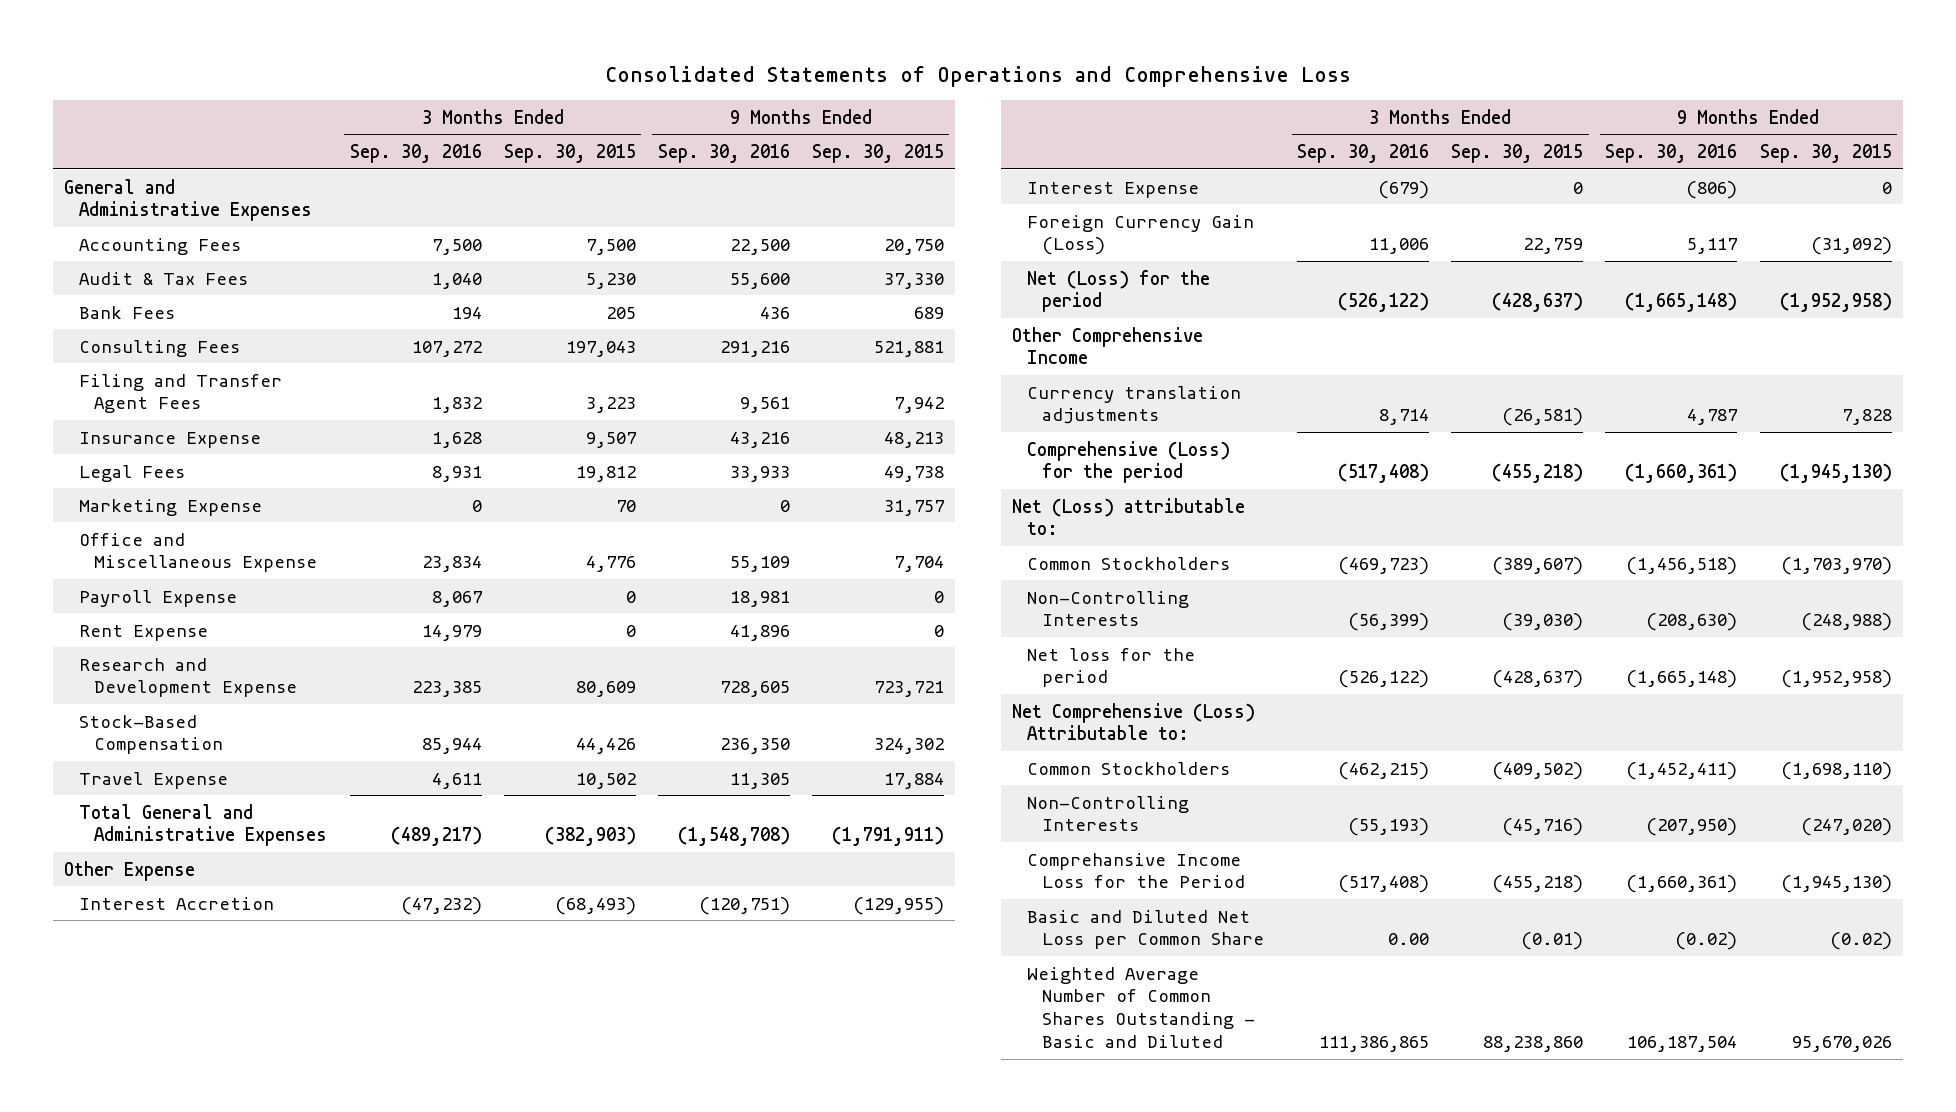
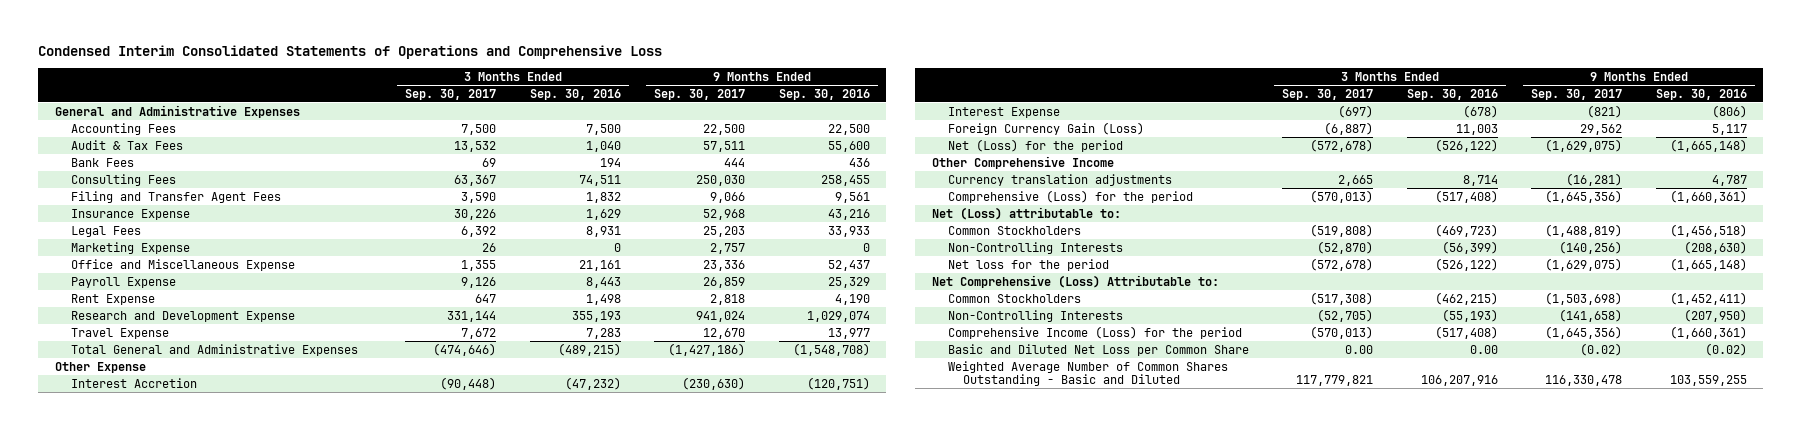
[604,65,1351,87] Consolidated Statements of Operations and Comprehensive Loss -> [38,45,663,60] Condensed Interim Consolidated Statements of Operations and Comprehensive Loss
[503,144,636,164] Sep. 30, 2015 -> none
[811,144,944,164] Sep. 30, 2015 -> none
none -> [405,88,497,100] Sep. 30, 2017
none -> [654,88,746,100] Sep. 30, 2017
[411,340,482,357] 107,272 -> [578,174,621,186] 74,511
[719,340,790,357] 291,216 -> [820,174,870,186] 258,455
[431,431,482,448] 1,628 -> [585,208,621,220] 1,629
[79,714,224,755] Stock-Based Compensation -> none
[421,556,482,573] 23,834 -> [578,259,621,271] 21,161
[729,556,790,573] 55,109 -> [827,259,870,271] 52,437
[431,590,482,607] 8,067 -> [585,276,621,288] 8,443
[729,590,790,607] 18,981 -> [827,276,870,288] 25,329
[421,624,482,641] 14,979 -> [585,293,621,305] 1,498
[729,624,790,641] 41,896 -> [834,293,870,305] 4,190
[411,681,482,698] 223,385 -> [571,310,621,322] 355,193
[719,681,790,698] 728,605 -> [806,310,870,322] 1,029,074
[431,772,482,789] 4,611 -> [585,327,621,339] 7,283
[729,772,790,789] 11,305 -> [827,327,870,339] 13,977
[390,826,482,847] (489,217) -> [557,342,621,356] (489,215)
[1378,180,1430,199] (679) -> [1462,104,1498,118] (678)
[1369,238,1430,255] 11,006 -> [1455,123,1498,135] 11,003
[1027,852,1246,889] Comprehansive Income Loss for the Period -> [947,325,1242,339] Comprehensive Income (Loss) for the period
[1319,1036,1430,1053] 111,386,865 -> [1420,375,1498,387] 106,207,916
[1627,1036,1738,1053] 106,187,504 -> [1669,375,1747,387] 103,559,255

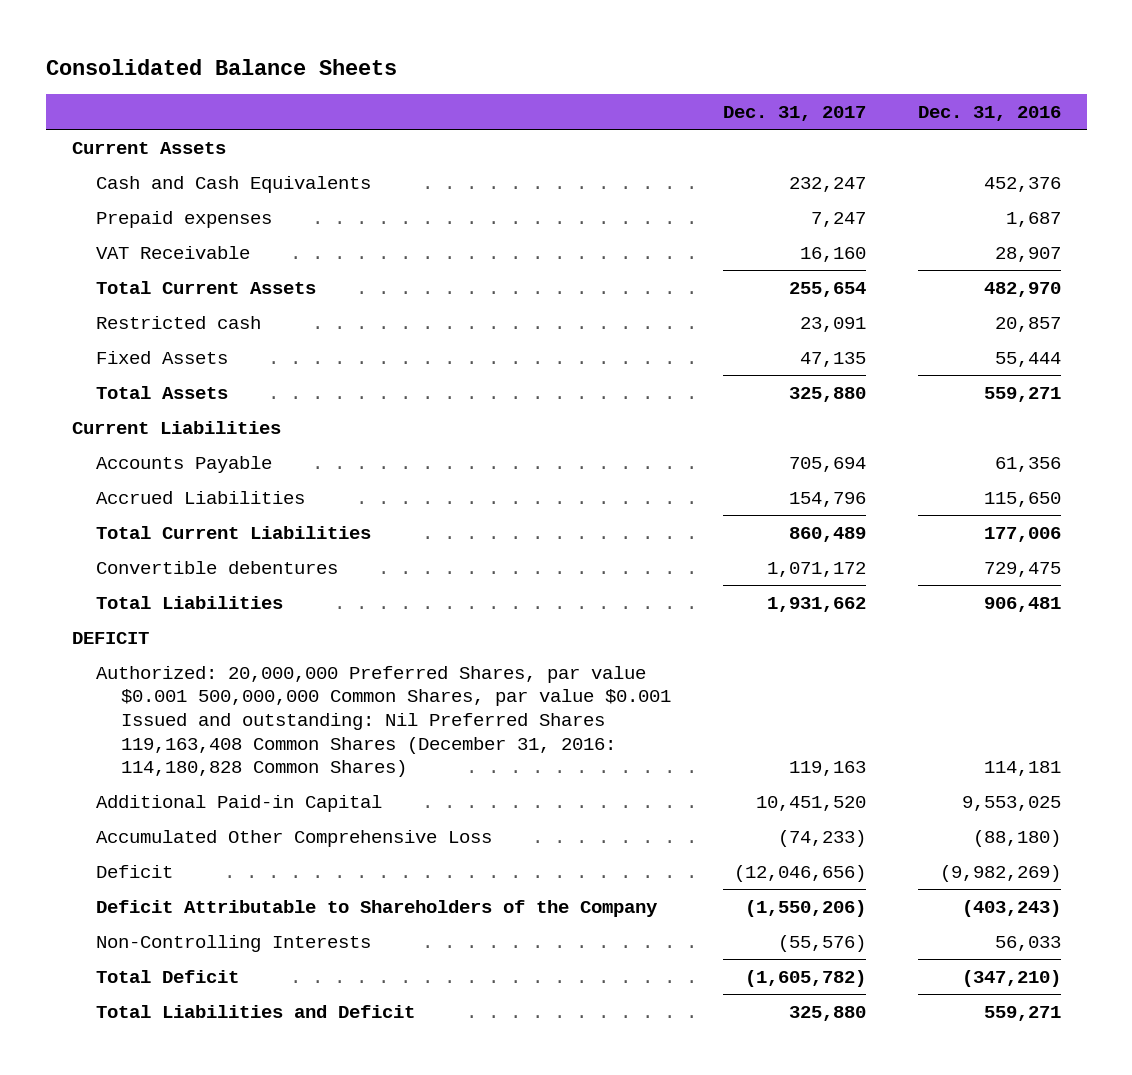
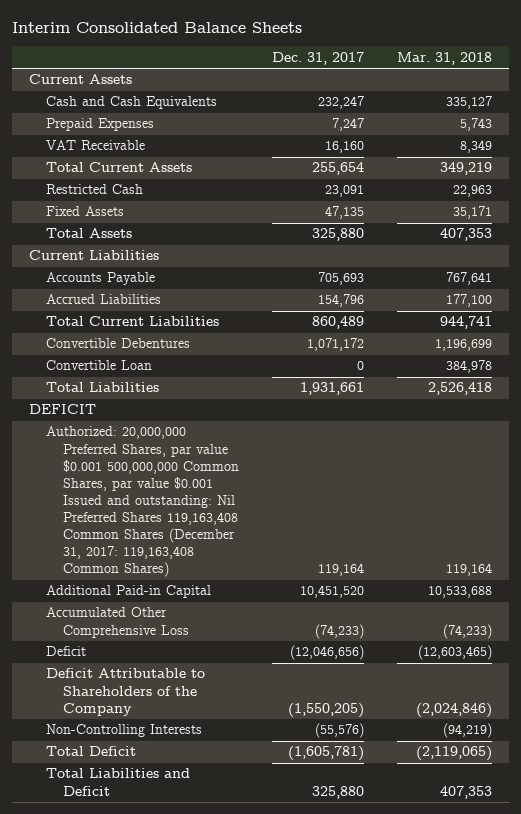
[45,59,397,76] Consolidated Balance Sheets -> [12,21,303,33] Interim Consolidated Balance Sheets
[917,106,1061,122] Dec. 31, 2016 -> none
none -> [397,51,493,65] Mar. 31, 2018
[96,210,273,228] Prepaid expenses -> [45,118,154,132] Prepaid Expenses
[96,315,262,329] Restricted cash -> [45,184,143,195] Restricted Cash
[788,456,866,472] 705,694 -> [317,272,364,286] 705,693
[96,560,339,574] Convertible debentures -> [45,338,190,349] Convertible Debentures
none -> [45,360,152,371] Convertible Loan
[766,596,866,612] 1,931,662 -> [299,382,364,396] 1,931,661
[96,665,672,778] Authorized: 20,000,000 Preferred Shares, par value $0.001 500,000,000 Common Shares, par value $0.001 Issued and outstanding: Nil Preferred Shares 119,163,408 Common Shares (December 31, 2016: 114,180,828 Common Shares) -> [45,426,239,578] Authorized: 20,000,000 Preferred Shares, par value $0.001 500,000,000 Common Shares, par value $0.001 Issued and outstanding: Nil Preferred Shares 119,163,408 Common Shares (December 31, 2017: 119,163,408 Common Shares)
[788,761,866,777] 119,163 -> [317,563,364,577] 119,164
[744,899,866,917] (1,550,206) -> [287,702,364,718] (1,550,205)
[744,969,866,987] (1,605,782) -> [287,746,364,762] (1,605,781)

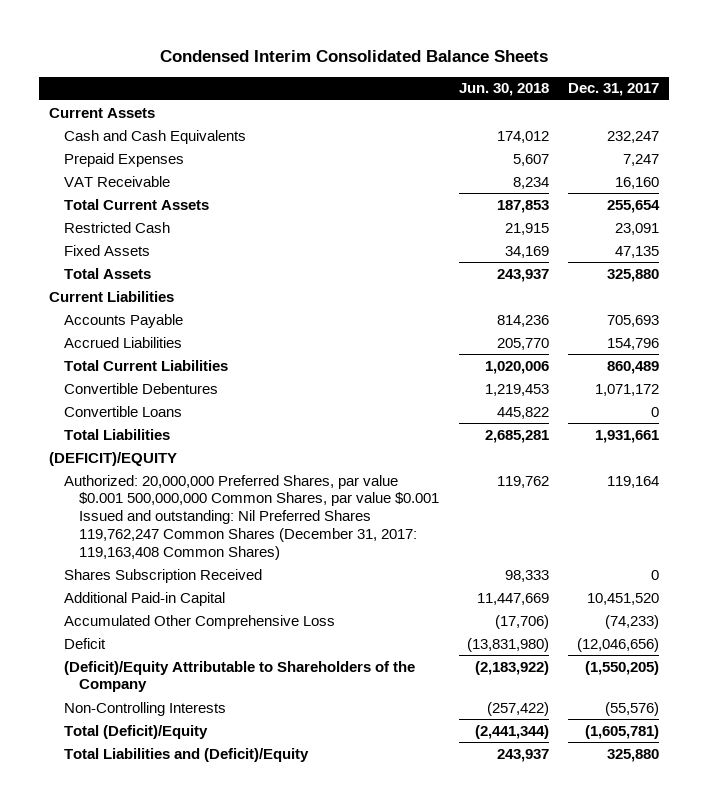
[12,21,303,33] Interim Consolidated Balance Sheets -> [159,49,548,62] Condensed Interim Consolidated Balance Sheets
[397,51,493,65] Mar. 31, 2018 -> none
none -> [458,83,549,97] Jun. 30, 2018
[45,360,152,371] Convertible Loan -> [63,405,182,417] Convertible Loans
[28,404,96,415] DEFICIT -> [48,451,177,466] (DEFICIT)/EQUITY
[45,426,239,578] Authorized: 20,000,000 Preferred Shares, par value $0.001 500,000,000 Common Shares, par value $0.001 Issued and outstanding: Nil Preferred Shares 119,163,408 Common Shares (December 31, 2017: 119,163,408 Common Shares) -> [63,474,440,560] Authorized: 20,000,000 Preferred Shares, par value $0.001 500,000,000 Common Shares, par value $0.001 Issued and outstanding: Nil Preferred Shares 119,762,247 Common Shares (December 31, 2017: 119,163,408 Common Shares)
none -> [63,568,262,583] Shares Subscription Received
[45,668,205,716] Deficit Attributable to Shareholders of the Company -> [63,660,415,693] (Deficit)/Equity Attributable to Shareholders of the Company
[45,746,136,757] Total Deficit -> [63,724,208,739] Total (Deficit)/Equity
[45,768,190,796] Total Liabilities and Deficit -> [63,747,309,762] Total Liabilities and (Deficit)/Equity

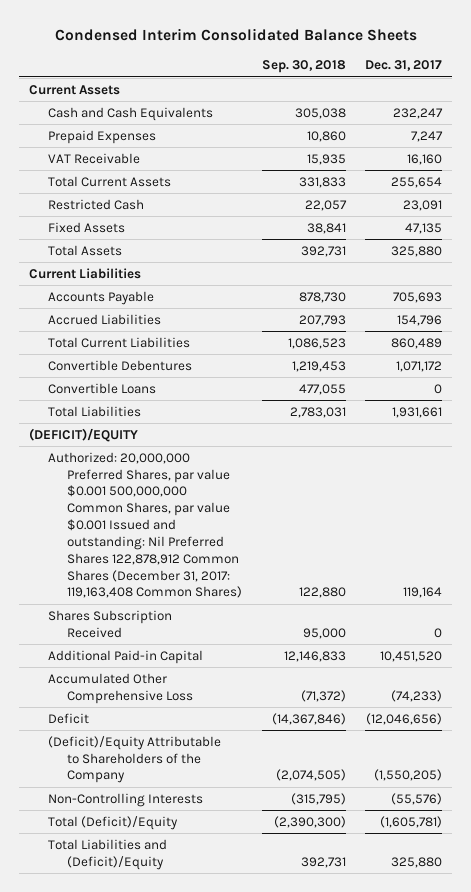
[458,83,549,97] Jun. 30, 2018 -> none
none -> [261,60,346,74] Sep. 30, 2018
[63,474,440,560] Authorized: 20,000,000 Preferred Shares, par value $0.001 500,000,000 Common Shares, par value $0.001 Issued and outstanding: Nil Preferred Shares 119,762,247 Common Shares (December 31, 2017: 119,163,408 Common Shares) -> [47,451,242,599] Authorized: 20,000,000 Preferred Shares, par value $0.001 500,000,000 Common Shares, par value $0.001 Issued and outstanding: Nil Preferred Shares 122,878,912 Common Shares (December 31, 2017: 119,163,408 Common Shares)

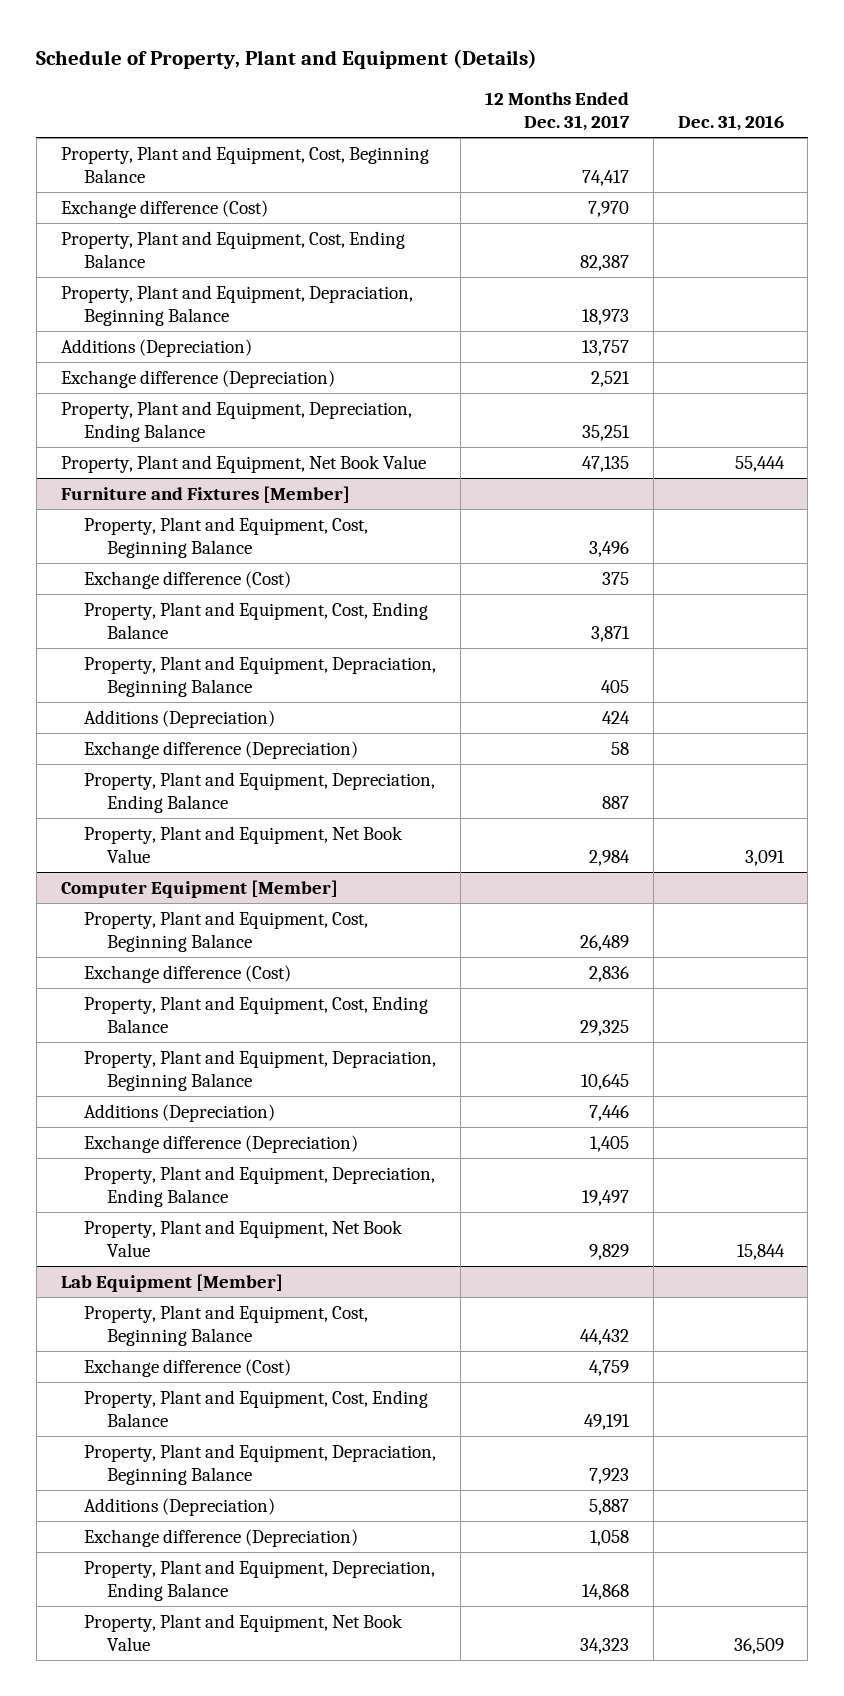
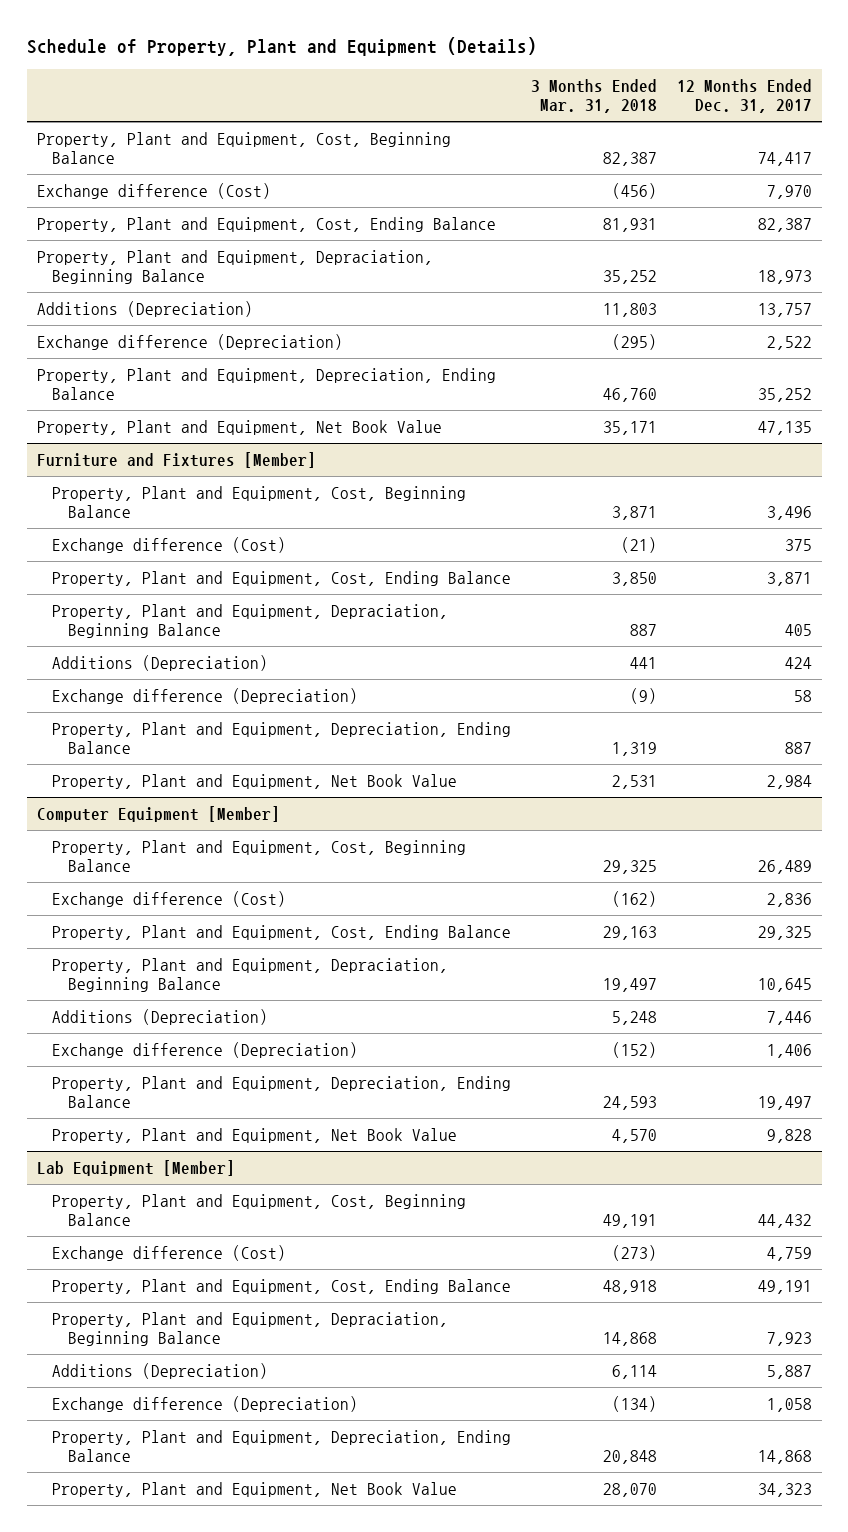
[677,115,784,132] Dec. 31, 2016 -> none
none -> [531,78,658,114] 3 Months Ended Mar. 31, 2018
[590,370,630,387] 2,521 -> [766,335,812,350] 2,522
[581,424,630,441] 35,251 -> [757,388,812,403] 35,252
[589,1135,629,1152] 1,405 -> [766,1043,812,1058] 1,406
[588,1243,629,1260] 9,829 -> [766,1128,812,1143] 9,828

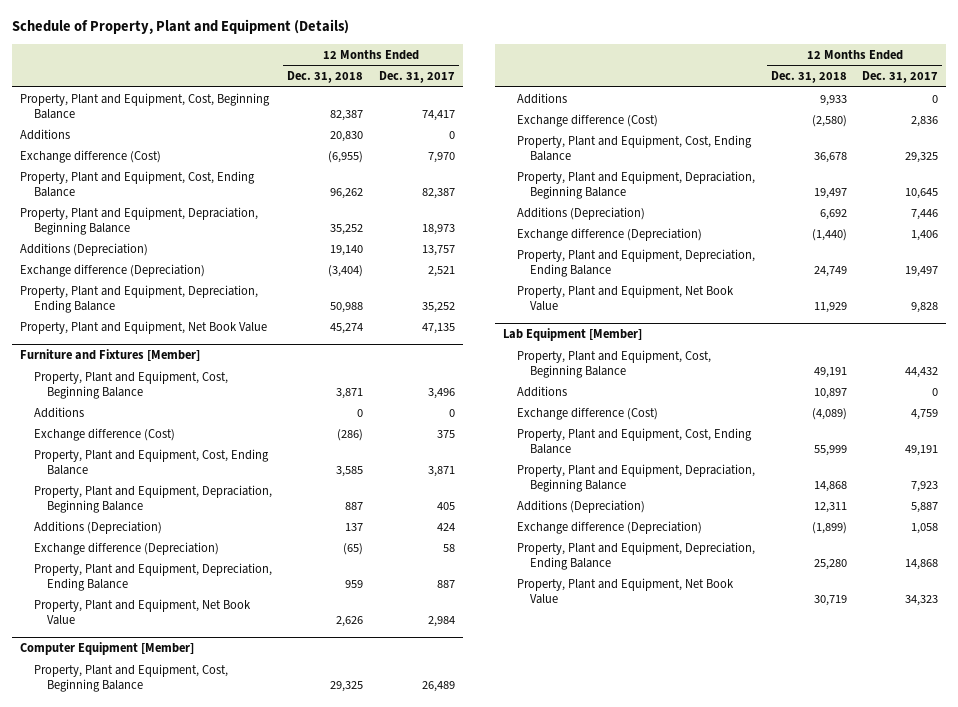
[531,78,658,114] 3 Months Ended Mar. 31, 2018 -> none
none -> [287,71,364,84] Dec. 31, 2018
none -> [19,128,70,140] Additions
[766,335,812,350] 2,522 -> [428,265,456,277] 2,521
none -> [33,406,84,418] Additions
none -> [516,92,567,104] Additions
none -> [516,385,567,397] Additions

